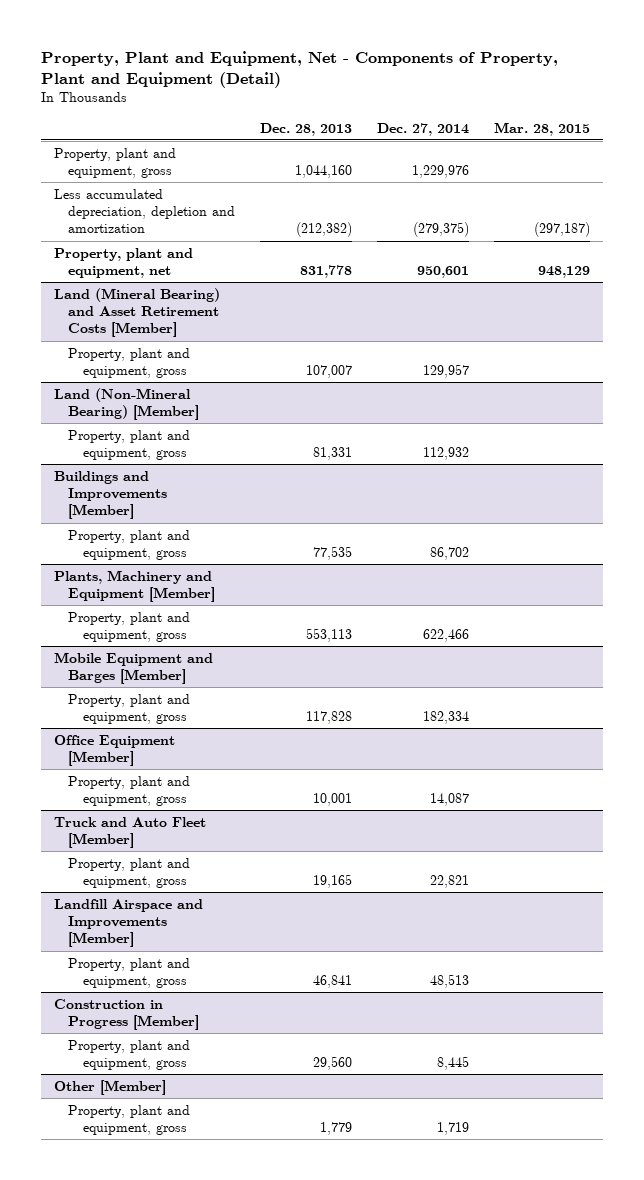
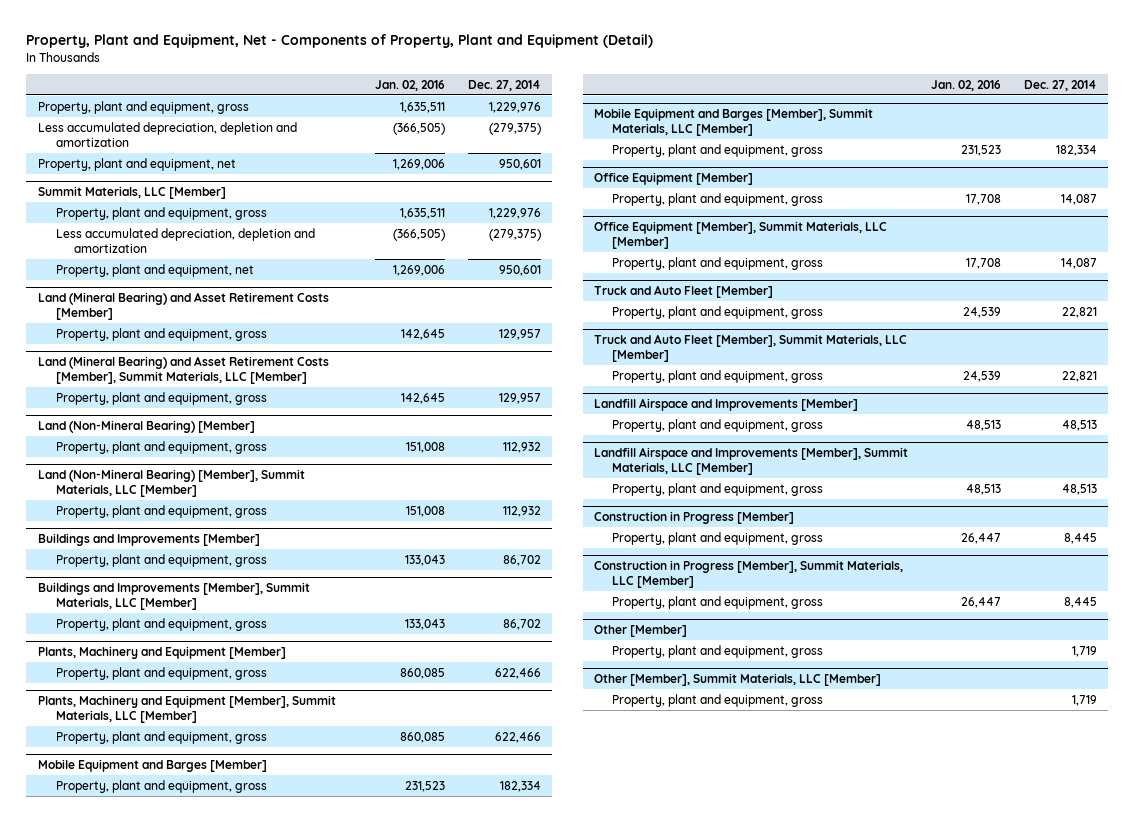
[260,122,353,136] Dec. 28, 2013 -> none
[494,121,591,136] Mar. 28, 2015 -> none
none -> [374,79,445,91] Jan. 02, 2016
none -> [37,186,226,200] Summit Materials, LLC [Member]
none -> [56,206,268,220] Property, plant and equipment, gross
none -> [56,227,316,253] Less accumulated depreciation, depletion and amortization
none -> [56,263,255,277] Property, plant and equipment, net
none -> [37,356,329,385] Land (Mineral Bearing) and Asset Retirement Costs [Member], Summit Materials, LLC [Member]
none -> [56,391,268,405] Property, plant and equipment, gross
none -> [37,469,305,498] Land (Non-Mineral Bearing) [Member], Summit Materials, LLC [Member]
none -> [56,504,268,518] Property, plant and equipment, gross
none -> [37,582,310,611] Buildings and Improvements [Member], Summit Materials, LLC [Member]
none -> [56,617,268,631] Property, plant and equipment, gross
none -> [37,695,336,724] Plants, Machinery and Equipment [Member], Summit Materials, LLC [Member]
none -> [56,730,268,744] Property, plant and equipment, gross
none -> [594,108,874,137] Mobile Equipment and Barges [Member], Summit Materials, LLC [Member]
none -> [612,143,824,157] Property, plant and equipment, gross
none -> [594,221,888,250] Office Equipment [Member], Summit Materials, LLC [Member]
none -> [612,256,824,270] Property, plant and equipment, gross
none -> [594,334,908,363] Truck and Auto Fleet [Member], Summit Materials, LLC [Member]
none -> [612,369,824,383] Property, plant and equipment, gross
none -> [594,447,909,476] Landfill Airspace and Improvements [Member], Summit Materials, LLC [Member]
none -> [612,482,824,496] Property, plant and equipment, gross
none -> [594,560,904,589] Construction in Progress [Member], Summit Materials, LLC [Member]
none -> [612,595,824,609] Property, plant and equipment, gross
none -> [594,673,882,687] Other [Member], Summit Materials, LLC [Member]
none -> [612,693,824,707] Property, plant and equipment, gross

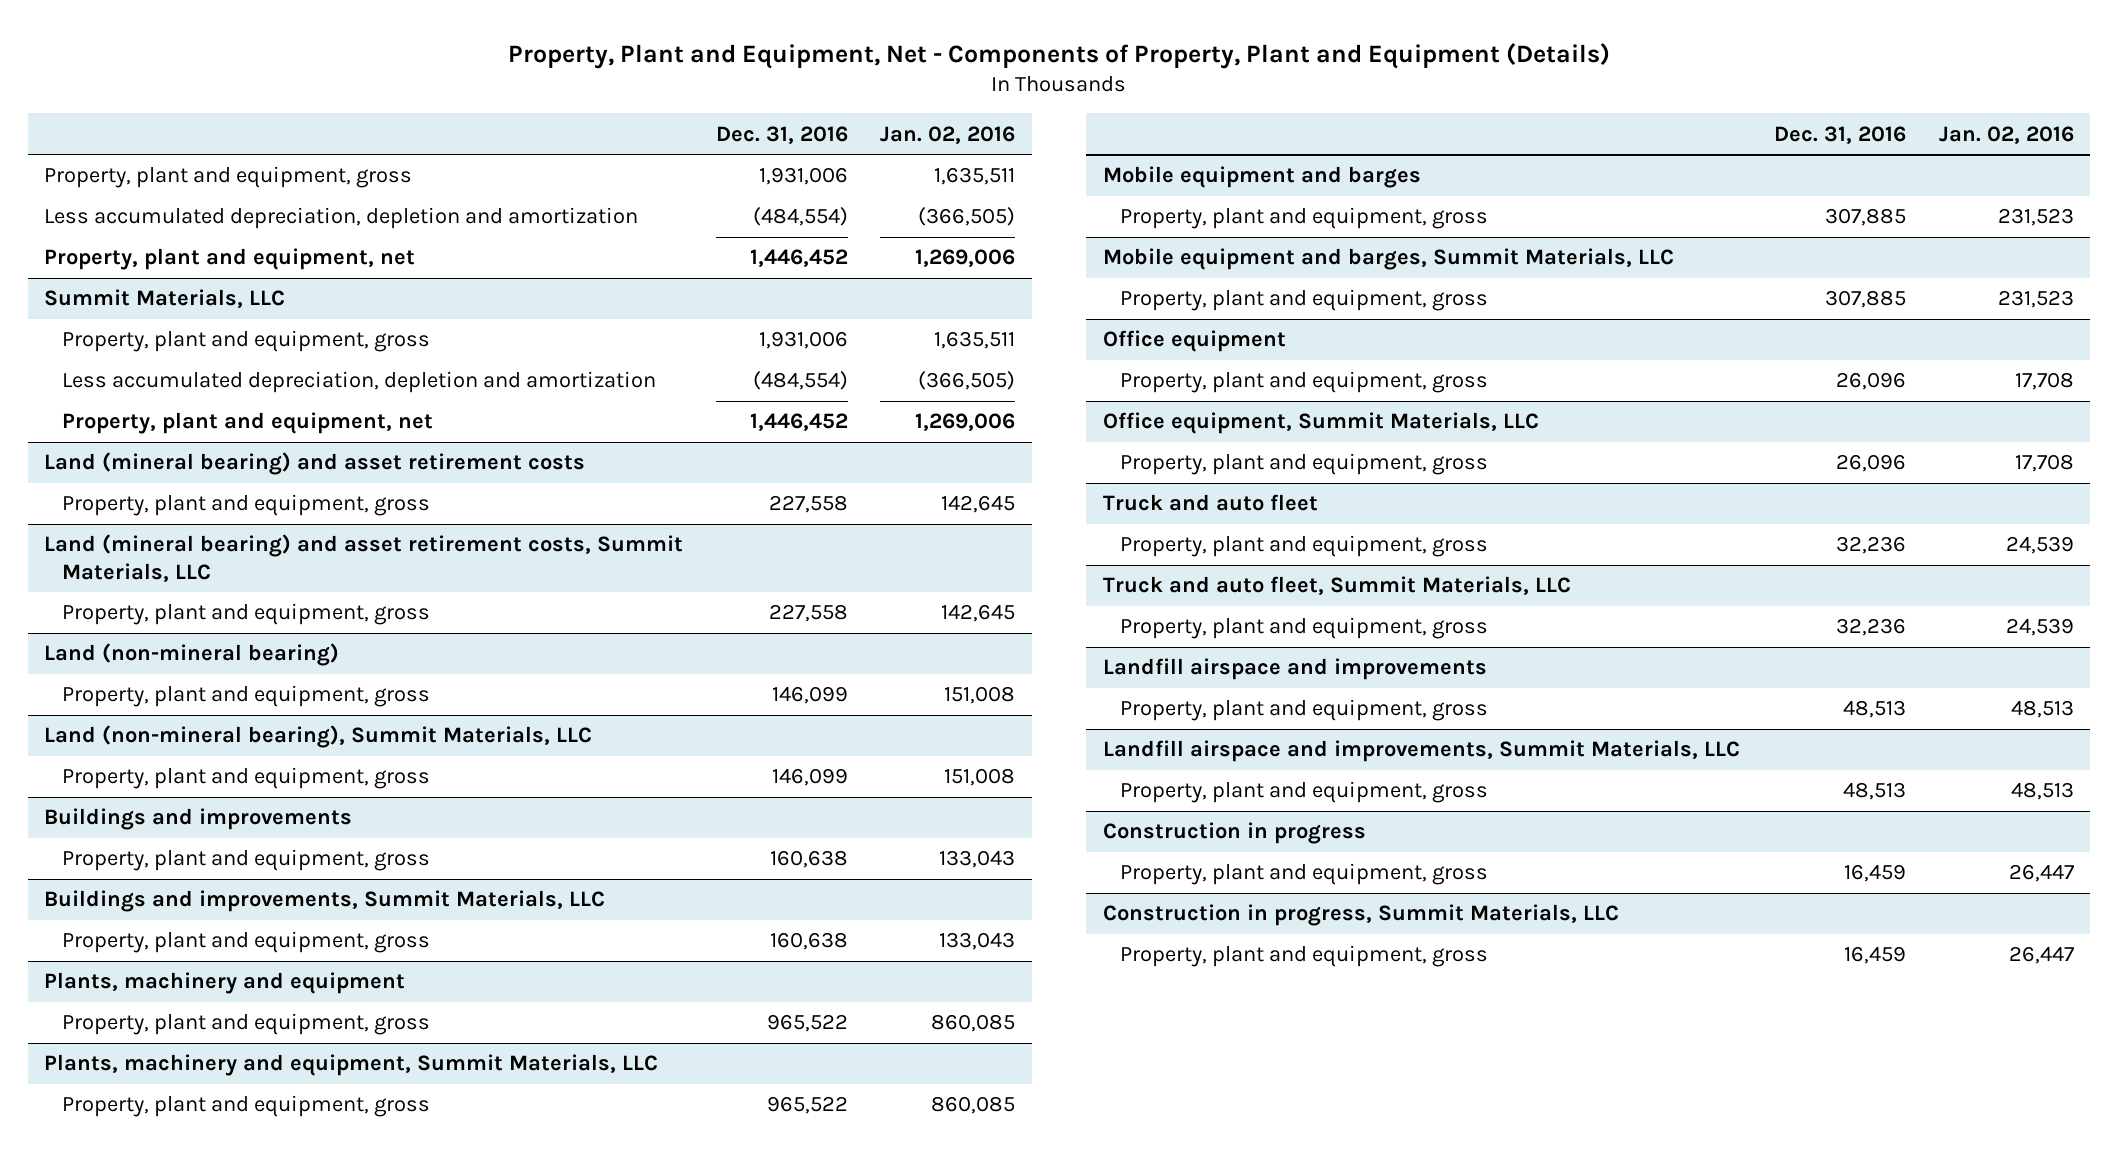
[26,34,654,49] Property, Plant and Equipment, Net - Components of Property, Plant and Equipment (Detail) -> [508,42,1611,69] Property, Plant and Equipment, Net - Components of Property, Plant and Equipment (Details)
[467,79,541,91] Dec. 27, 2014 -> none
none -> [715,125,848,144] Dec. 31, 2016
[37,186,226,200] Summit Materials, LLC [Member] -> [44,289,286,309] Summit Materials, LLC
[37,292,329,321] Land (Mineral Bearing) and Asset Retirement Costs [Member] -> [44,452,586,476] Land (mineral bearing) and asset retirement costs
[37,356,329,385] Land (Mineral Bearing) and Asset Retirement Costs [Member], Summit Materials, LLC [Member] -> [44,534,684,582] Land (mineral bearing) and asset retirement costs, Summit Materials, LLC
[37,420,255,434] Land (Non-Mineral Bearing) [Member] -> [44,643,340,667] Land (non-mineral bearing)
[37,469,305,498] Land (Non-Mineral Bearing) [Member], Summit Materials, LLC [Member] -> [44,725,593,749] Land (non-mineral bearing), Summit Materials, LLC
[37,533,260,547] Buildings and Improvements [Member] -> [44,808,353,831] Buildings and improvements
[37,582,310,611] Buildings and Improvements [Member], Summit Materials, LLC [Member] -> [44,890,606,913] Buildings and improvements, Summit Materials, LLC
[37,646,286,660] Plants, Machinery and Equipment [Member] -> [44,972,406,995] Plants, machinery and equipment
[37,695,336,724] Plants, Machinery and Equipment [Member], Summit Materials, LLC [Member] -> [44,1054,659,1077] Plants, machinery and equipment, Summit Materials, LLC
[37,759,267,773] Mobile Equipment and Barges [Member] -> [1102,166,1421,189] Mobile equipment and barges
[594,108,874,137] Mobile Equipment and Barges [Member], Summit Materials, LLC [Member] -> [1102,248,1674,271] Mobile equipment and barges, Summit Materials, LLC
[594,172,754,186] Office Equipment [Member] -> [1102,330,1286,353] Office equipment
[594,221,888,250] Office Equipment [Member], Summit Materials, LLC [Member] -> [1102,412,1539,435] Office equipment, Summit Materials, LLC
[594,285,774,299] Truck and Auto Fleet [Member] -> [1102,494,1318,512] Truck and auto fleet
[594,334,908,363] Truck and Auto Fleet [Member], Summit Materials, LLC [Member] -> [1102,576,1571,596] Truck and auto fleet, Summit Materials, LLC
[594,398,859,412] Landfill Airspace and Improvements [Member] -> [1102,658,1487,681] Landfill airspace and improvements
[594,447,909,476] Landfill Airspace and Improvements [Member], Summit Materials, LLC [Member] -> [1102,740,1740,763] Landfill airspace and improvements, Summit Materials, LLC
[594,511,795,525] Construction in Progress [Member] -> [1102,822,1366,845] Construction in progress
[594,560,904,589] Construction in Progress [Member], Summit Materials, LLC [Member] -> [1102,904,1619,927] Construction in progress, Summit Materials, LLC
[594,625,688,638] Other [Member] -> none
[612,644,824,658] Property, plant and equipment, gross -> none
[594,673,882,687] Other [Member], Summit Materials, LLC [Member] -> none
[612,693,824,707] Property, plant and equipment, gross -> none

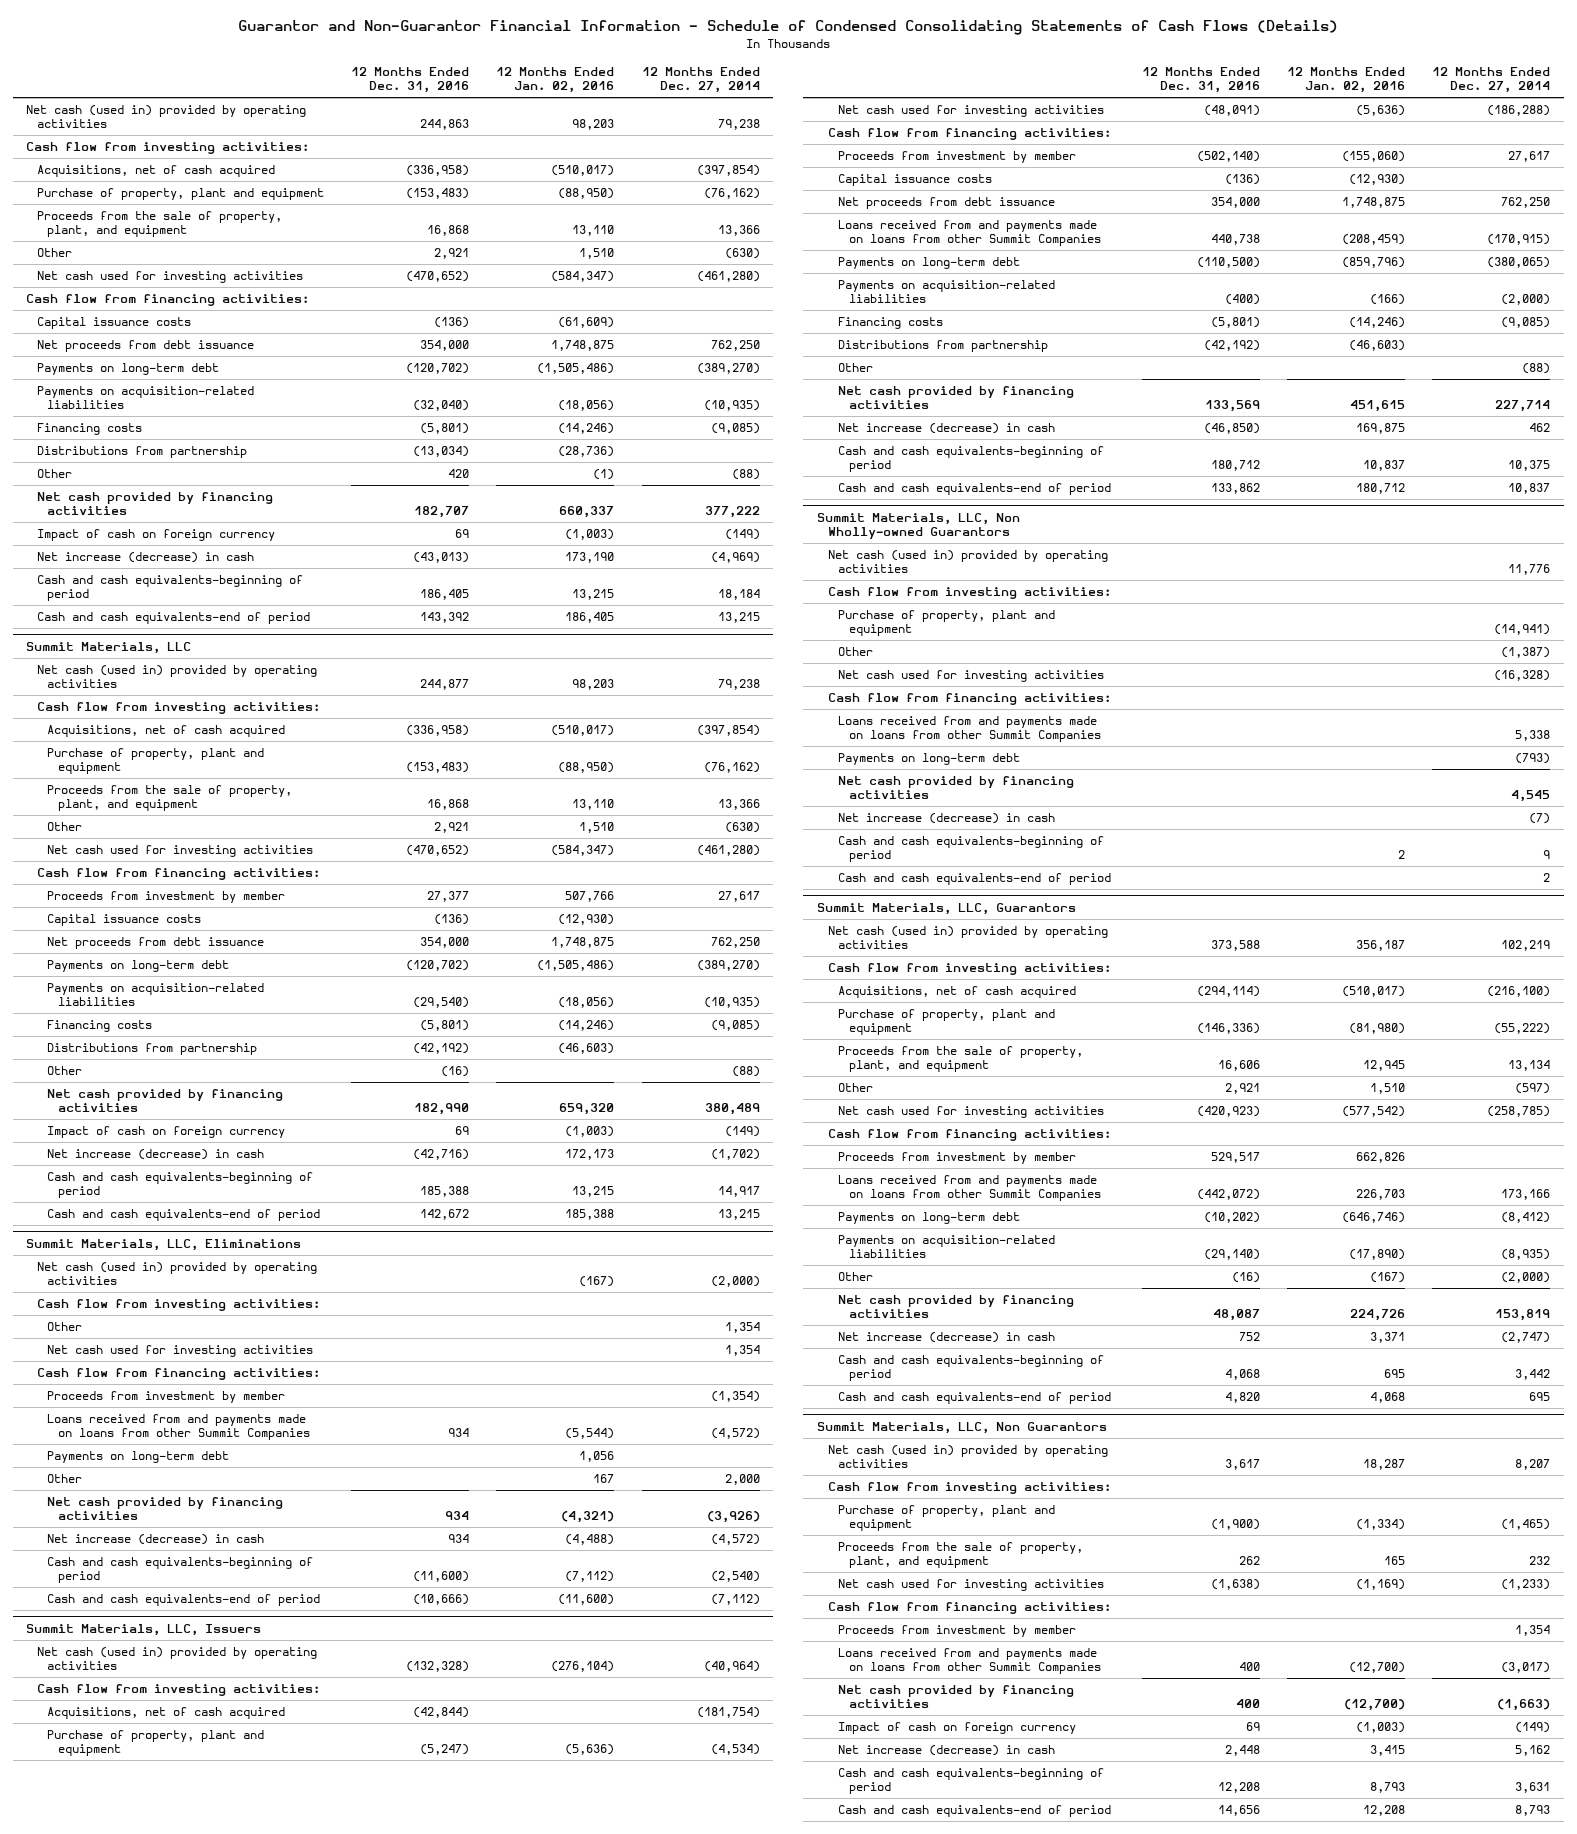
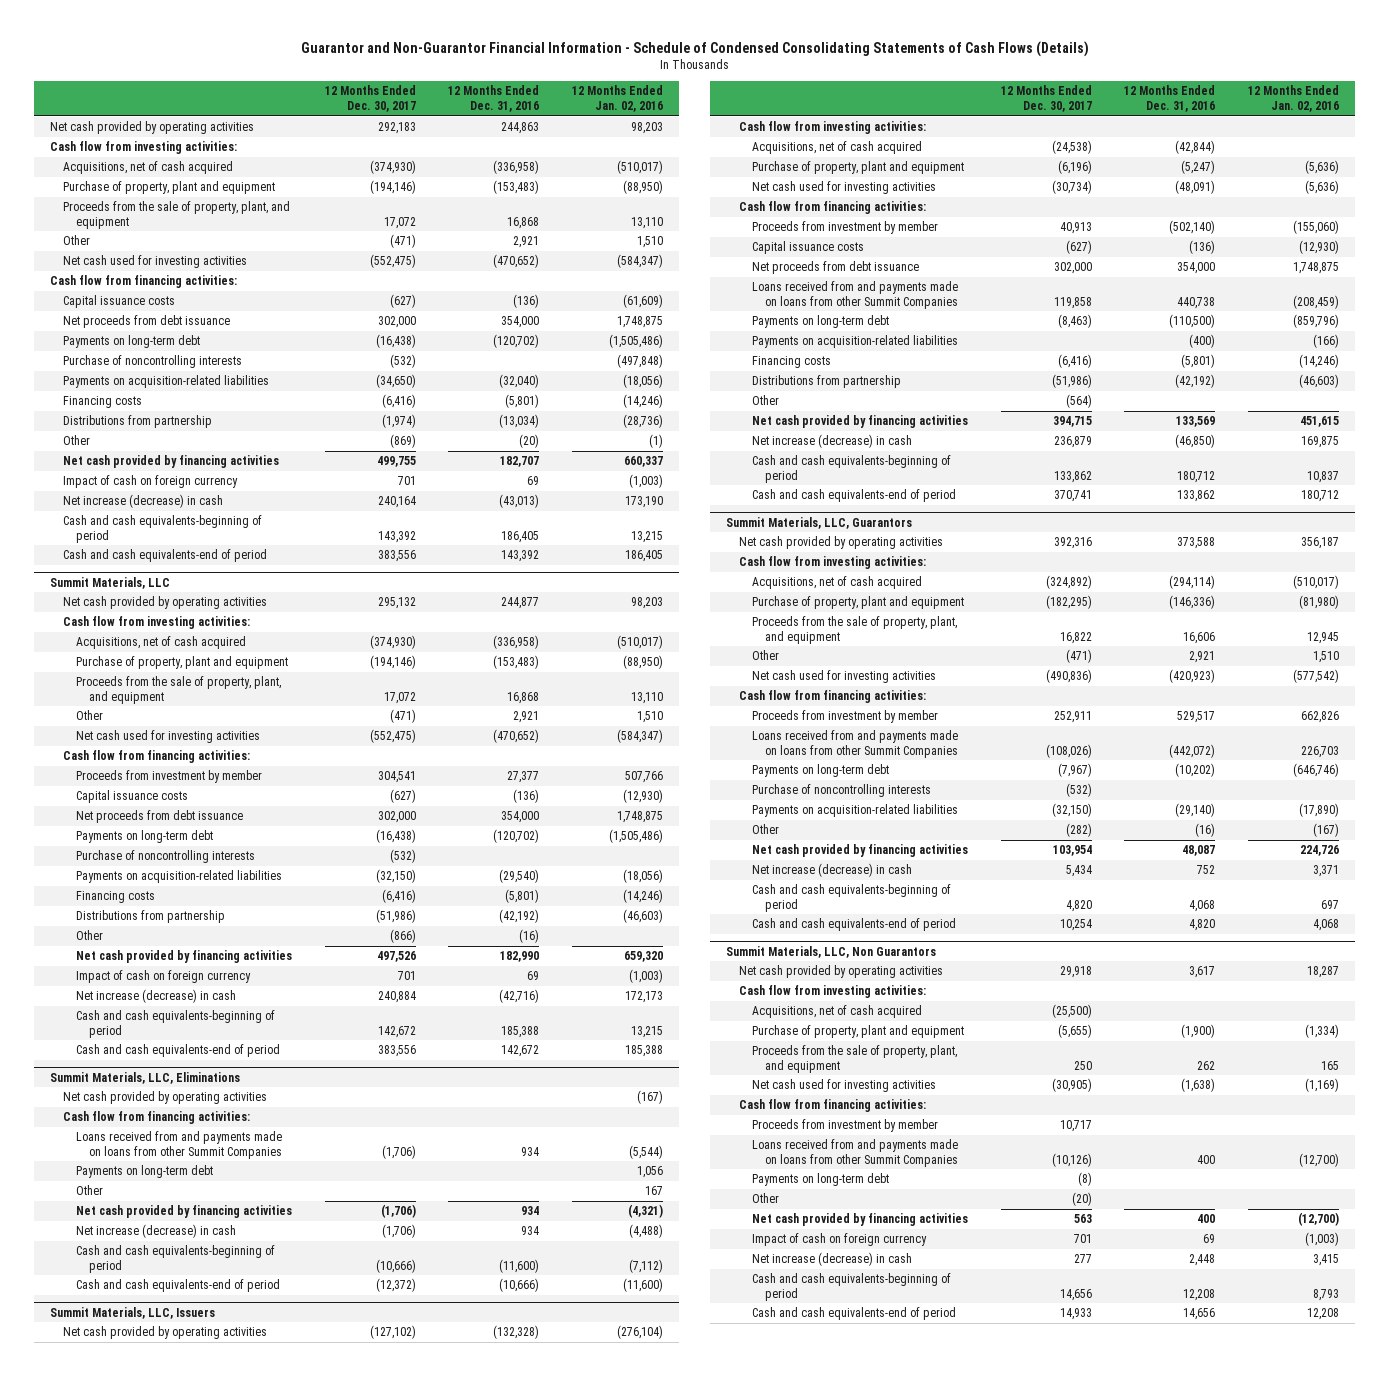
[641,67,760,94] 12 Months Ended Dec. 27, 2014 -> none
none -> [324,85,416,113] 12 Months Ended Dec. 30, 2017
[26,105,307,129] Net cash (used in) provided by operating activities -> [50,121,255,135] Net cash provided by operating activities
none -> [63,355,243,369] Purchase of noncontrolling interests
[448,469,470,479] 420 -> [519,434,540,449] (20)
[36,665,317,689] Net cash (used in) provided by operating activities -> [63,596,268,610] Net cash provided by operating activities
none -> [76,850,256,864] Purchase of noncontrolling interests
[36,1299,320,1312] Cash flow from investing activities: -> none
[47,1322,83,1332] Other -> none
[47,1345,314,1358] Net cash used for investing activities -> none
[36,1262,317,1286] Net cash (used in) provided by operating activities -> [63,1091,268,1105] Net cash provided by operating activities
[47,1391,286,1404] Proceeds from investment by member -> none
[36,1647,317,1671] Net cash (used in) provided by operating activities -> [63,1326,268,1340] Net cash provided by operating activities
[817,513,1021,540] Summit Materials, LLC, Non Wholly-owned Guarantors -> none
[827,550,1108,574] Net cash (used in) provided by operating activities -> none
[827,587,1111,600] Cash flow from investing activities: -> none
[838,610,1056,637] Purchase of property, plant and equipment -> none
[838,647,874,657] Other -> none
[838,670,1105,683] Net cash used for investing activities -> none
[827,693,1111,706] Cash flow from financing activities: -> none
[838,716,1101,743] Loans received from and payments made on loans from other Summit Companies -> none
[838,753,1021,766] Payments on long-term debt -> none
[838,776,1075,800] Net cash provided by financing activities -> none
[838,813,1056,825] Net increase (decrease) in cash -> none
[838,836,1105,863] Cash and cash equivalents-beginning of period -> none
[838,873,1112,886] Cash and cash equivalents-end of period -> none
[827,926,1108,950] Net cash (used in) provided by operating activities -> [739,536,944,550] Net cash provided by operating activities
none -> [752,784,932,798] Purchase of noncontrolling interests
[1384,1369,1406,1379] 695 -> [1321,899,1340,909] 697
[827,1445,1108,1469] Net cash (used in) provided by operating activities -> [739,965,944,979] Net cash provided by operating activities
none -> [752,1005,923,1019] Acquisitions, net of cash acquired
none -> [752,1173,890,1187] Payments on long-term debt
none -> [752,1193,780,1204] Other

